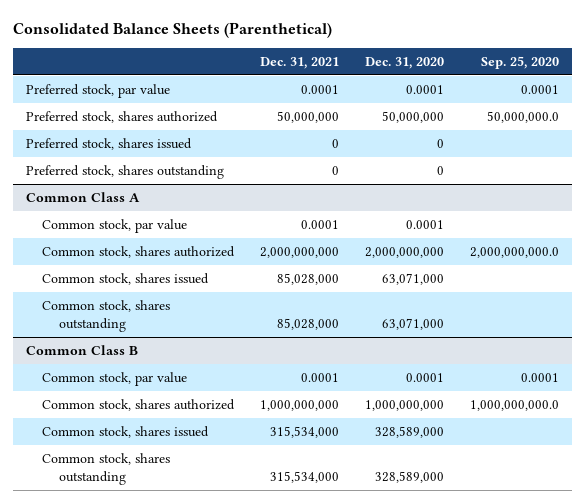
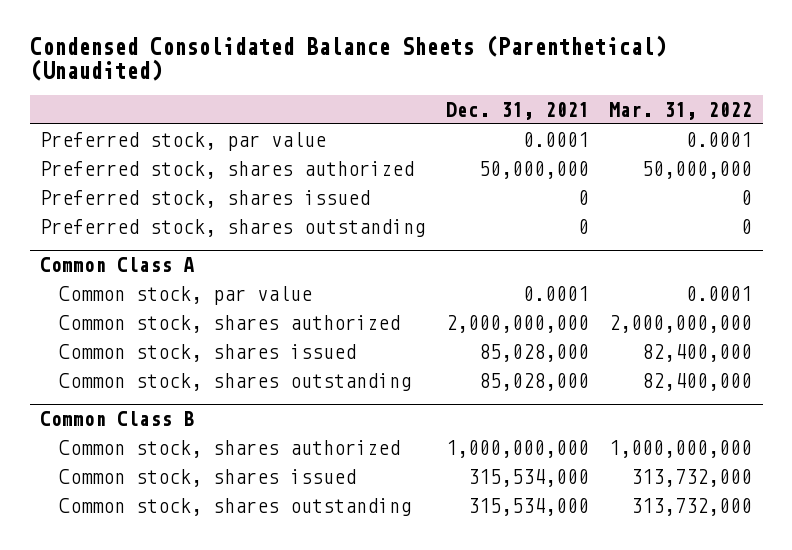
[12,22,332,39] Consolidated Balance Sheets (Parenthetical) -> [29,34,666,82] Condensed Consolidated Balance Sheets (Parenthetical) (Unaudited)
[365,56,445,69] Dec. 31, 2020 -> none
[480,55,559,69] Sep. 25, 2020 -> none
none -> [609,102,753,121] Mar. 31, 2022
[42,371,188,386] Common stock, par value -> none

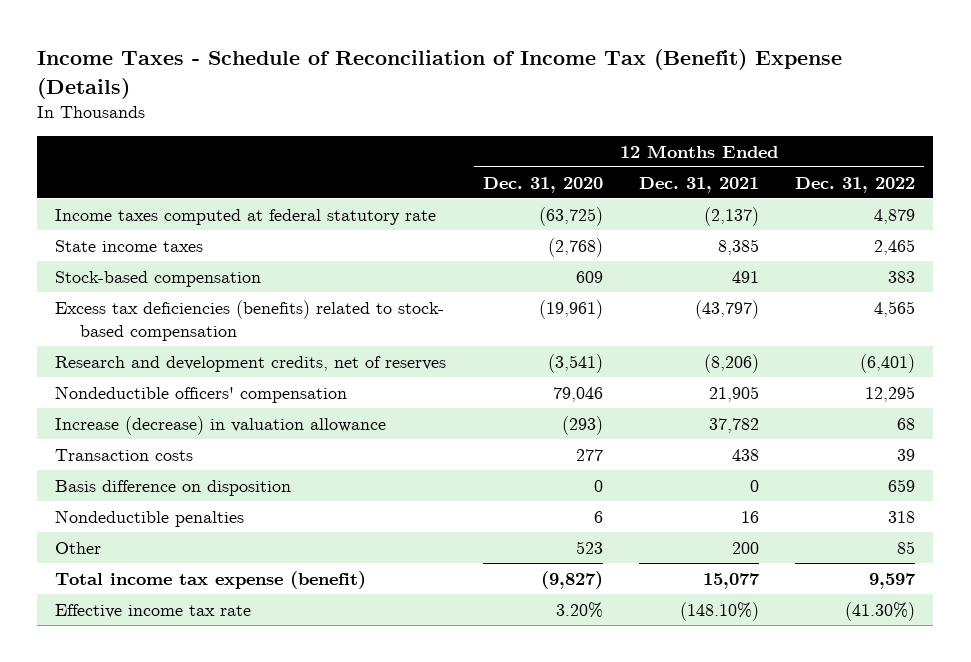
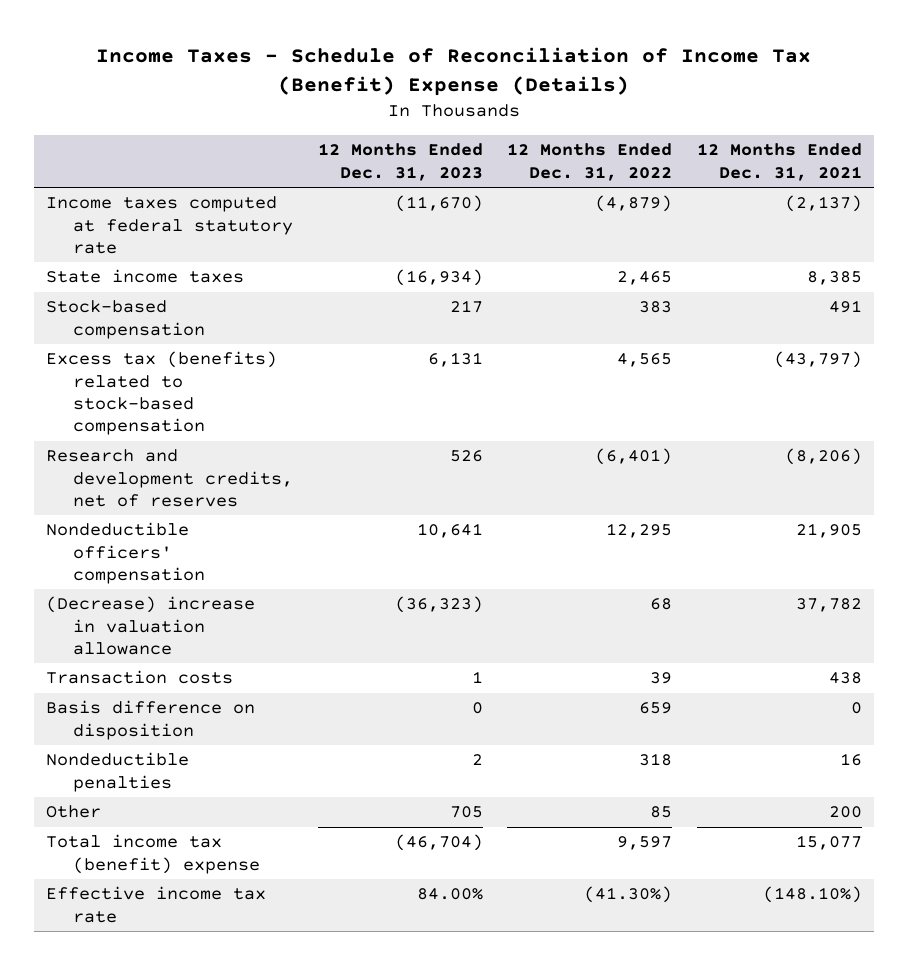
[482,176,603,193] Dec. 31, 2020 -> none
none -> [317,143,483,181] 12 Months Ended Dec. 31, 2023
[874,208,916,224] 4,879 -> [595,195,673,213] (4,879)
[55,299,445,342] Excess tax deficiencies (benefits) related to stock- based compensation -> [45,351,277,436] Excess tax (benefits) related to stock-based compensation
[55,415,387,435] Increase (decrease) in valuation allowance -> [45,596,255,656] (Decrease) increase in valuation allowance
[55,570,367,589] Total income tax expense (benefit) -> [45,834,260,874] Total income tax (benefit) expense

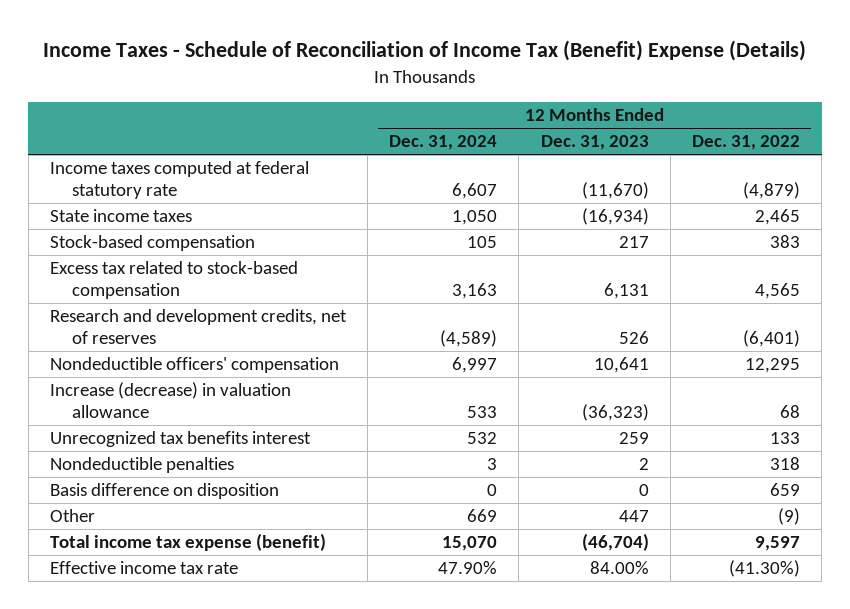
[696,143,862,181] 12 Months Ended Dec. 31, 2021 -> none
none -> [389,135,498,151] Dec. 31, 2024
[45,351,277,436] Excess tax (benefits) related to stock-based compensation -> [49,261,298,300] Excess tax related to stock-based compensation
[45,670,233,685] Transaction costs -> none
[45,596,255,656] (Decrease) increase in valuation allowance -> [49,382,291,419] Increase (decrease) in valuation allowance
none -> [49,431,311,448] Unrecognized tax benefits interest
[45,700,255,740] Basis difference on disposition -> [49,483,279,500] Basis difference on disposition
[449,806,483,819] 705 -> [618,510,649,523] 447
[650,806,673,819] 85 -> [778,508,801,526] (9)
[45,834,260,874] Total income tax (benefit) expense -> [49,533,326,552] Total income tax expense (benefit)

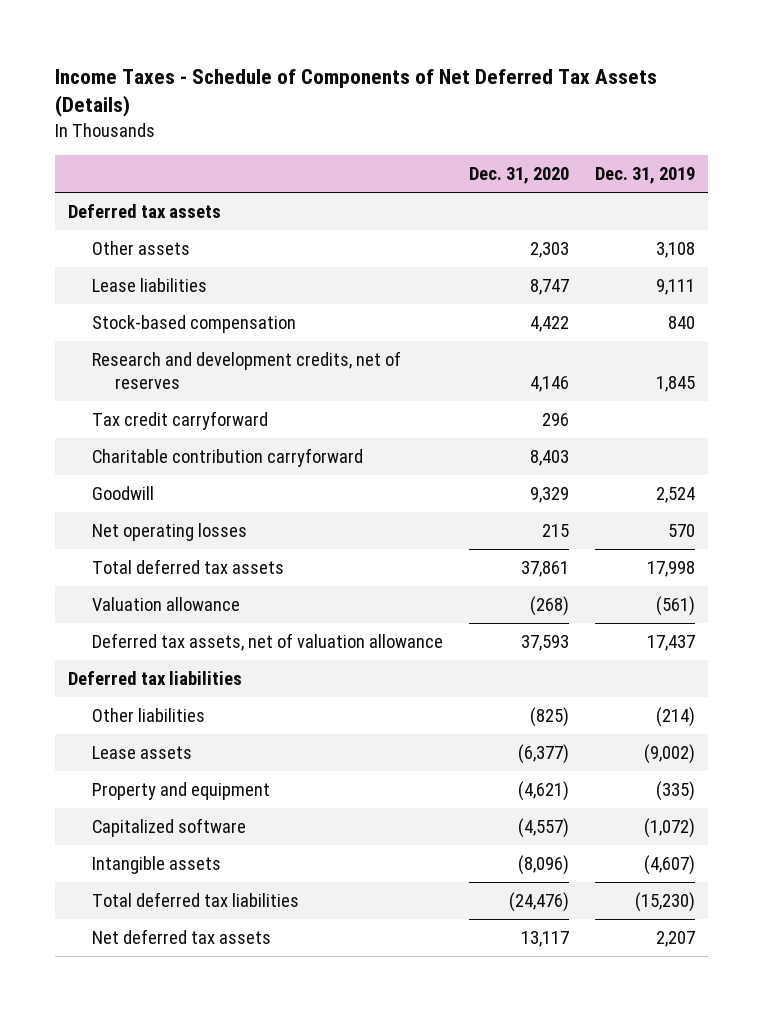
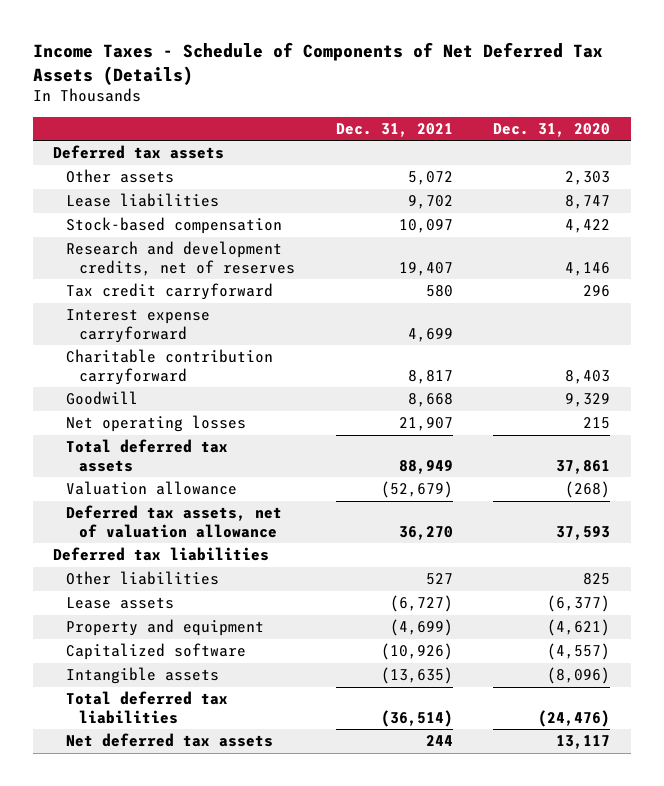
[595,167,696,185] Dec. 31, 2019 -> none
none -> [335,122,453,137] Dec. 31, 2021
none -> [66,309,211,343] Interest expense carryforward
[529,706,569,727] (825) -> [583,573,611,586] 825

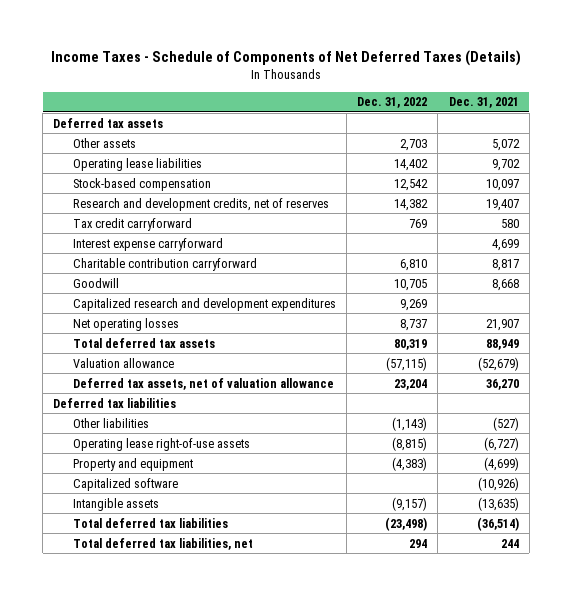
[32,41,603,85] Income Taxes - Schedule of Components of Net Deferred Tax Assets (Details) -> [50,50,521,67] Income Taxes - Schedule of Components of Net Deferred Taxes (Details)
[493,122,611,137] Dec. 31, 2020 -> none
none -> [357,97,428,109] Dec. 31, 2022
[66,193,220,208] Lease liabilities -> [72,157,202,171] Operating lease liabilities
none -> [72,297,336,311] Capitalized research and development expenditures
[425,573,453,586] 527 -> [492,416,519,431] (527)
[66,597,175,610] Lease assets -> [72,437,250,451] Operating lease right-of-use assets
[66,733,274,748] Net deferred tax assets -> [72,537,253,550] Total deferred tax liabilities, net

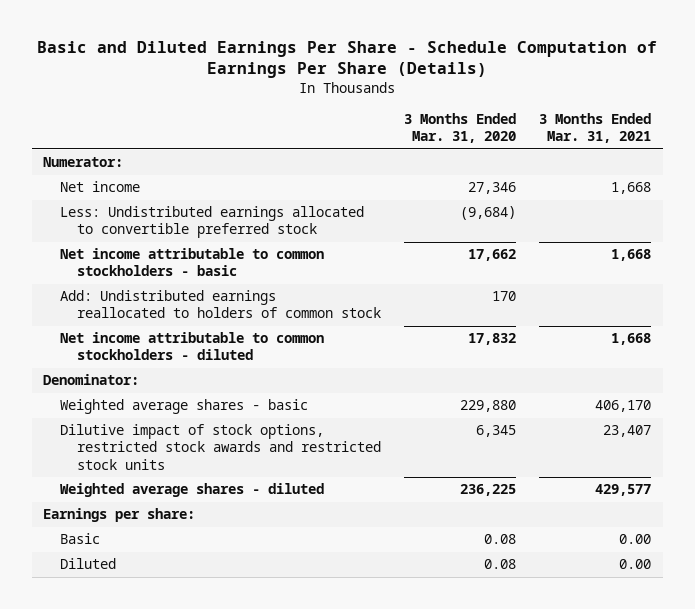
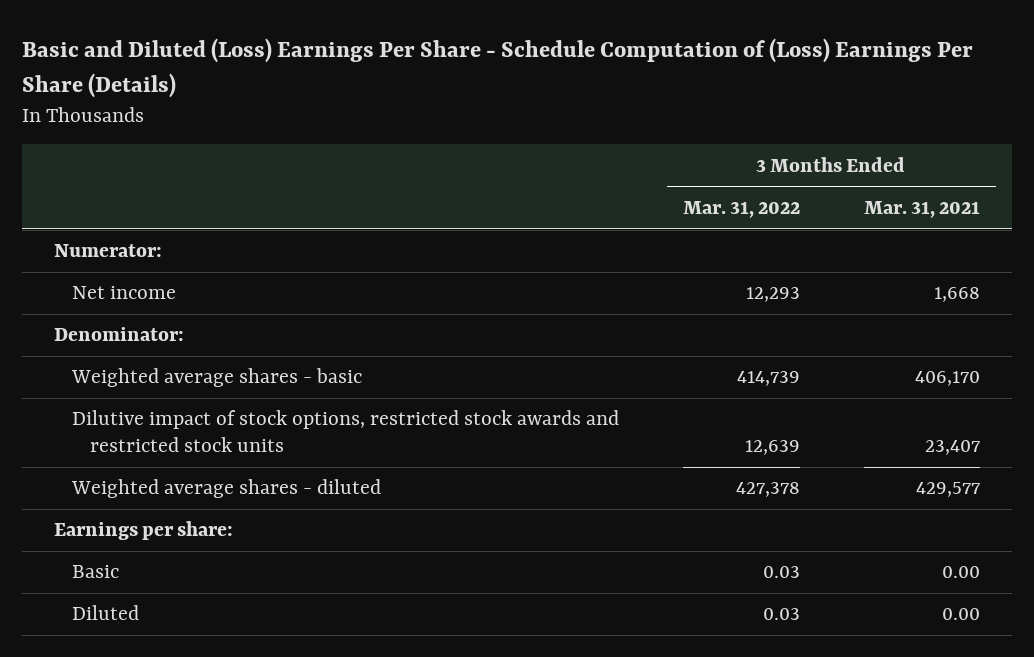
[37,40,658,79] Basic and Diluted Earnings Per Share - Schedule Computation of Earnings Per Share (Details) -> [22,38,974,98] Basic and Diluted (Loss) Earnings Per Share - Schedule Computation of (Loss) Earnings Per Share (Details)
[404,113,517,144] 3 Months Ended Mar. 31, 2020 -> none
none -> [682,200,800,218] Mar. 31, 2022
[59,206,364,239] Less: Undistributed earnings allocated to convertible preferred stock -> none
[59,248,324,277] Net income attributable to common stockholders - basic -> none
[59,290,381,319] Add: Undistributed earnings reallocated to holders of common stock -> none
[59,332,324,361] Net income attributable to common stockholders - diluted -> none

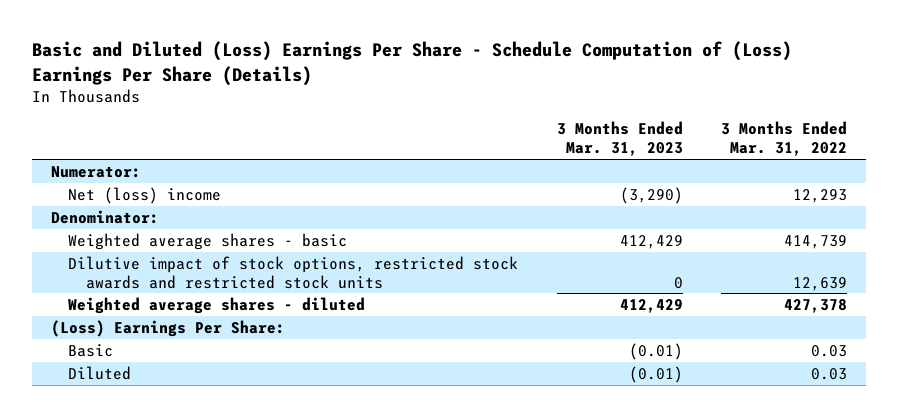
[863,200,980,218] Mar. 31, 2021 -> none
none -> [556,121,683,157] 3 Months Ended Mar. 31, 2023
[72,286,177,300] Net income -> [68,186,222,204] Net (loss) income
[54,521,234,541] Earnings per share: -> [50,319,285,337] (Loss) Earnings Per Share:

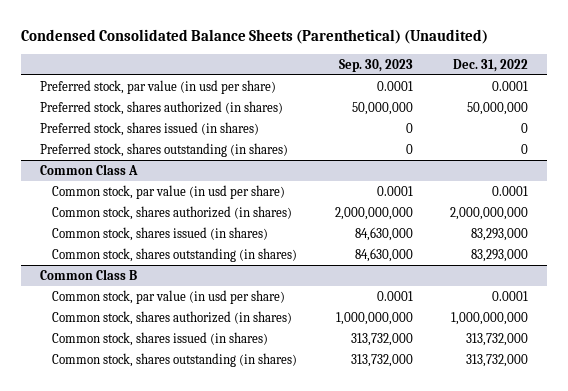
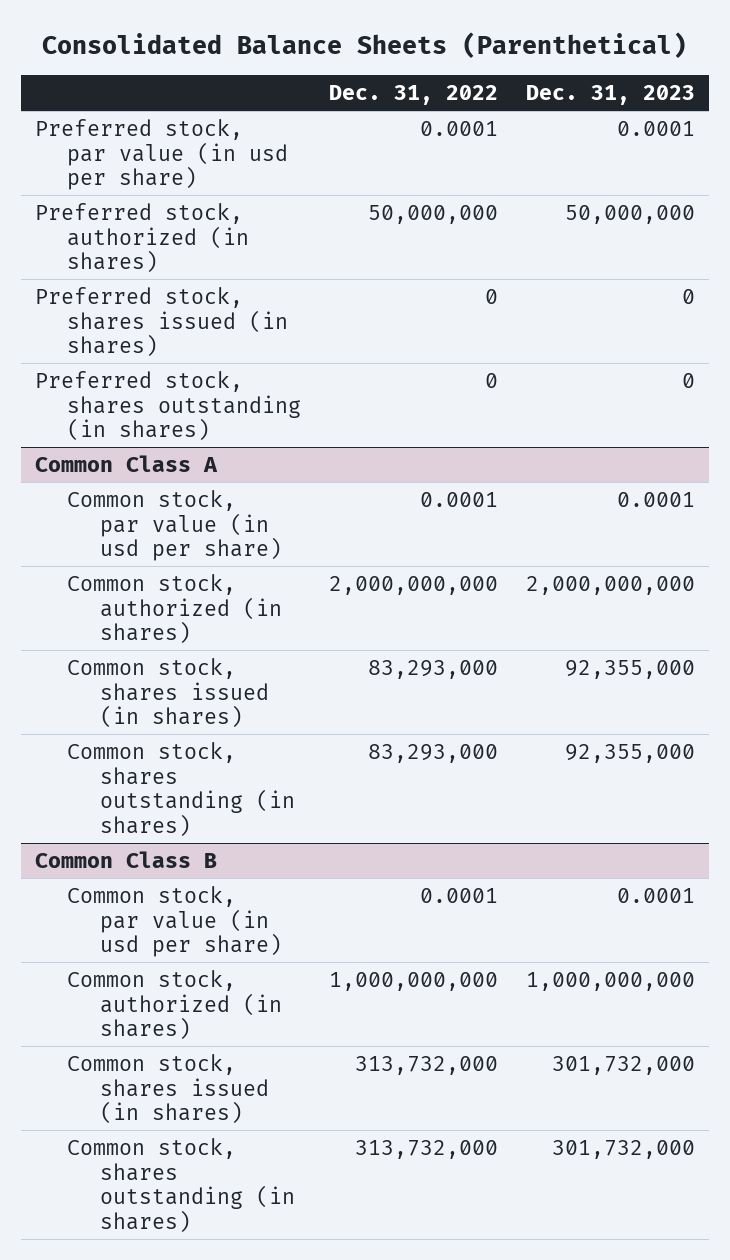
[20,29,488,45] Condensed Consolidated Balance Sheets (Parenthetical) (Unaudited) -> [41,31,687,58] Consolidated Balance Sheets (Parenthetical)
[338,58,413,72] Sep. 30, 2023 -> none
none -> [525,84,695,105] Dec. 31, 2023
[39,100,283,115] Preferred stock, shares authorized (in shares) -> [34,202,250,274] Preferred stock, authorized (in shares)
[52,205,293,220] Common stock, shares authorized (in shares) -> [67,573,282,645] Common stock, authorized (in shares)
[52,310,293,325] Common stock, shares authorized (in shares) -> [67,969,282,1041] Common stock, authorized (in shares)

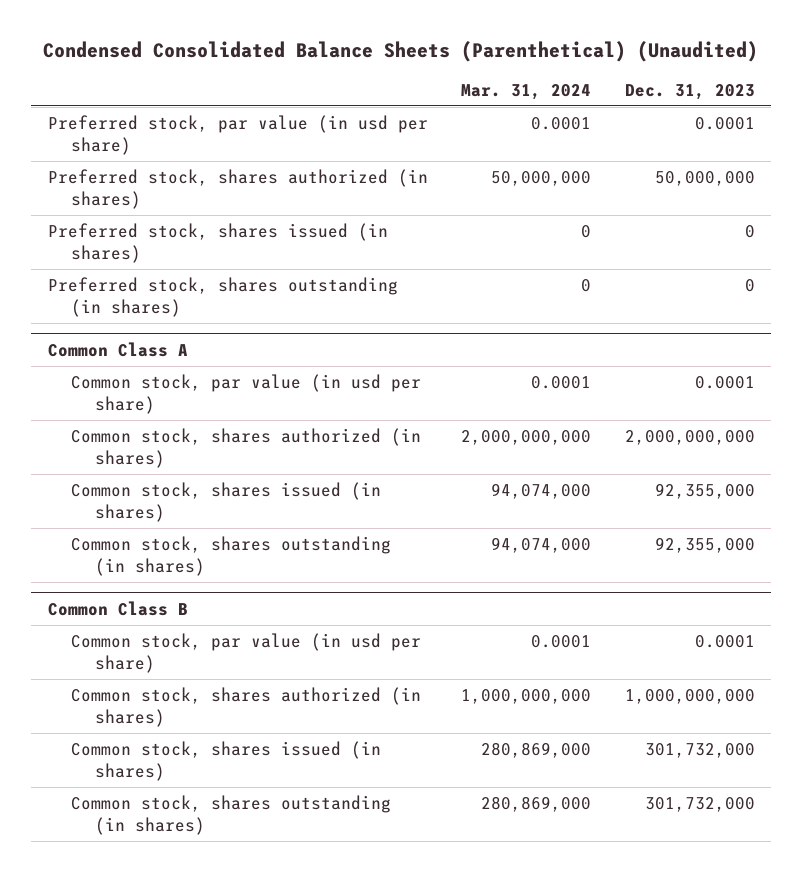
[41,31,687,58] Consolidated Balance Sheets (Parenthetical) -> [43,41,759,63] Condensed Consolidated Balance Sheets (Parenthetical) (Unaudited)
[329,84,499,105] Dec. 31, 2022 -> none
none -> [461,83,592,100] Mar. 31, 2024
[34,202,250,274] Preferred stock, authorized (in shares) -> [47,168,428,209] Preferred stock, shares authorized (in shares)
[67,573,282,645] Common stock, authorized (in shares) -> [71,427,422,468] Common stock, shares authorized (in shares)
[67,969,282,1041] Common stock, authorized (in shares) -> [71,686,422,727] Common stock, shares authorized (in shares)

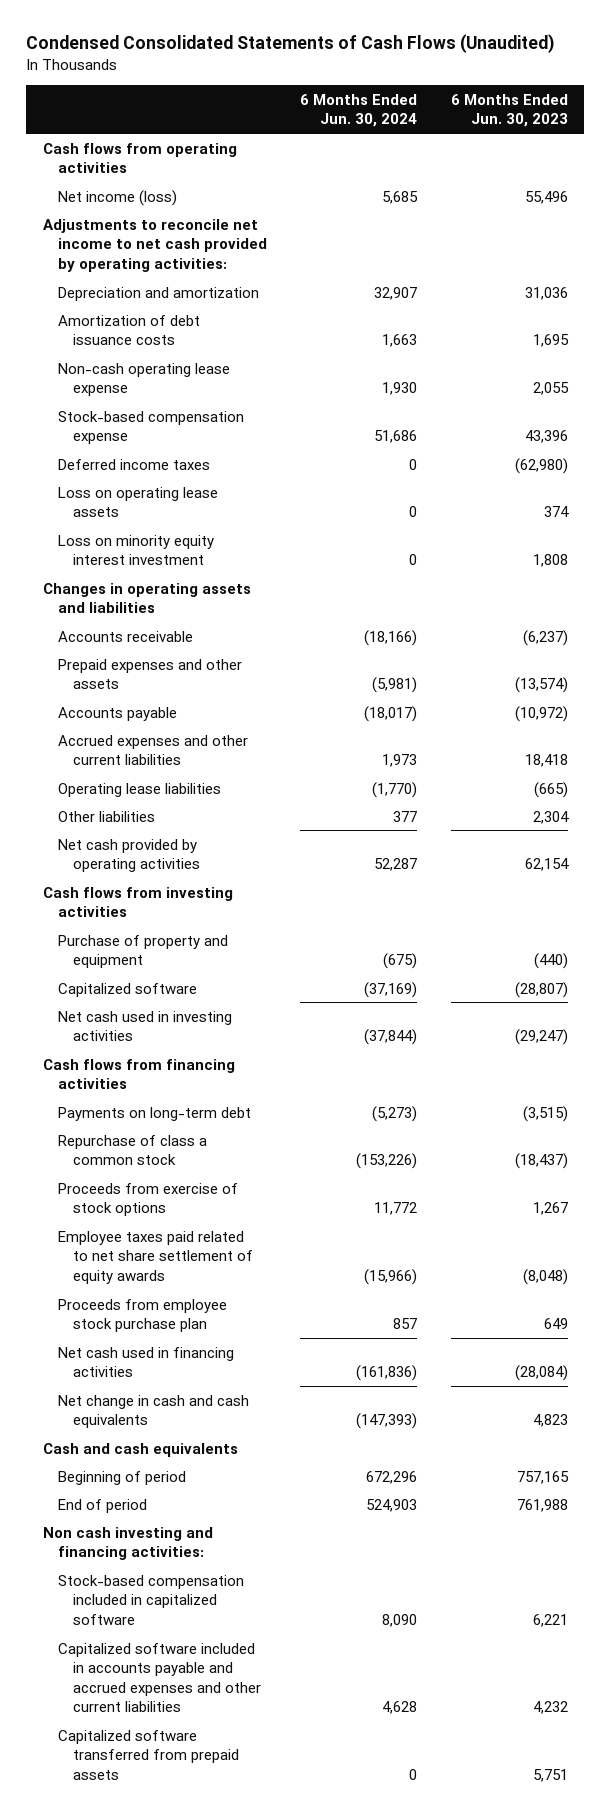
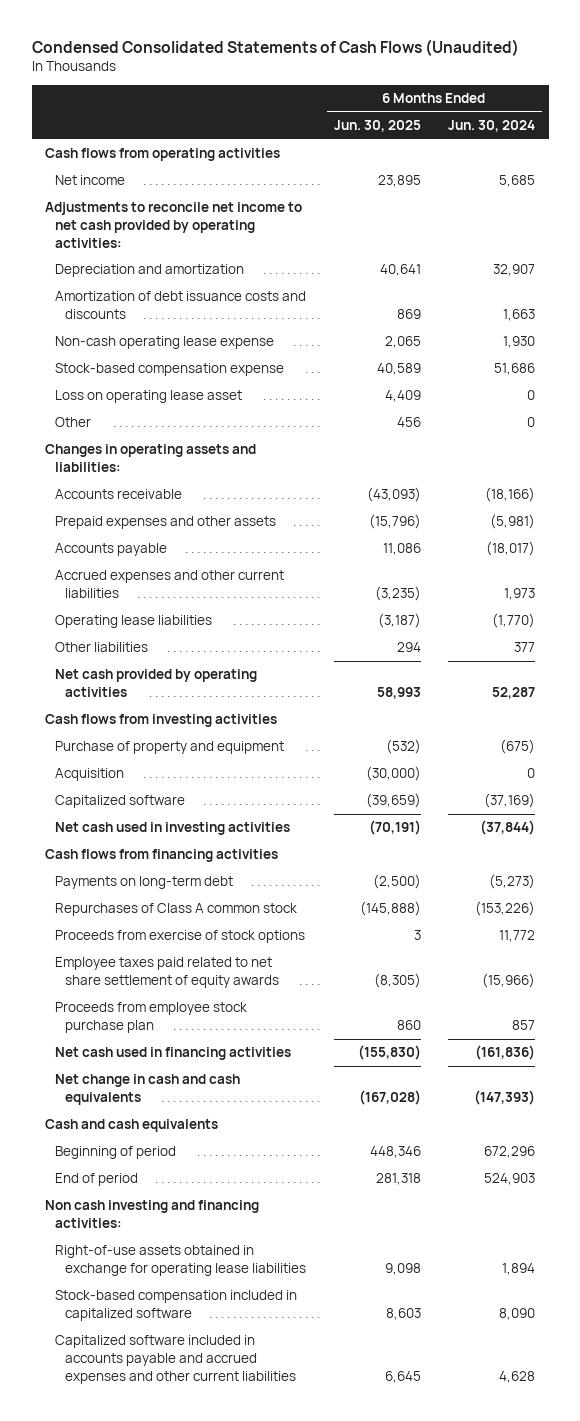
[450,93,568,128] 6 Months Ended Jun. 30, 2023 -> none
none -> [333,120,421,133] Jun. 30, 2025
[57,189,177,206] Net income (loss) -> [55,175,126,186] Net income
[57,314,200,346] Amortization of debt issuance costs -> [55,291,307,320] Amortization of debt issuance costs and discounts
[57,458,210,470] Deferred income taxes -> none
[57,534,214,566] Loss on minority equity interest investment -> none
[57,486,218,518] Loss on operating lease assets -> [55,390,243,404] Loss on operating lease asset
none -> [55,417,92,428] Other
[42,582,251,614] Changes in operating assets and liabilities -> [45,444,257,473] Changes in operating assets and liabilities:
none -> [55,768,125,782] Acquisition
[57,1134,207,1166] Repurchase of class a common stock -> [55,903,298,917] Repurchases of Class A common stock
none -> [55,1245,307,1277] Right-of-use assets obtained in exchange for operating lease liabilities
[57,1729,240,1780] Capitalized software transferred from prepaid assets -> none

